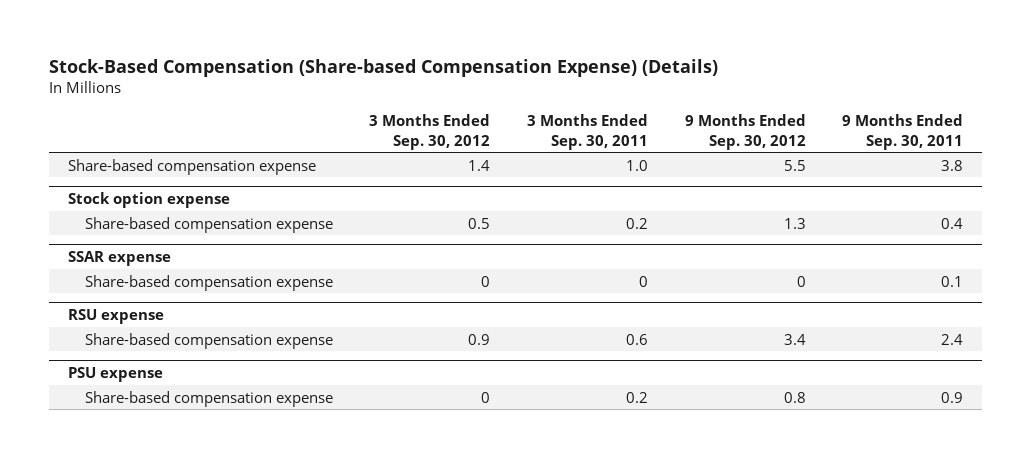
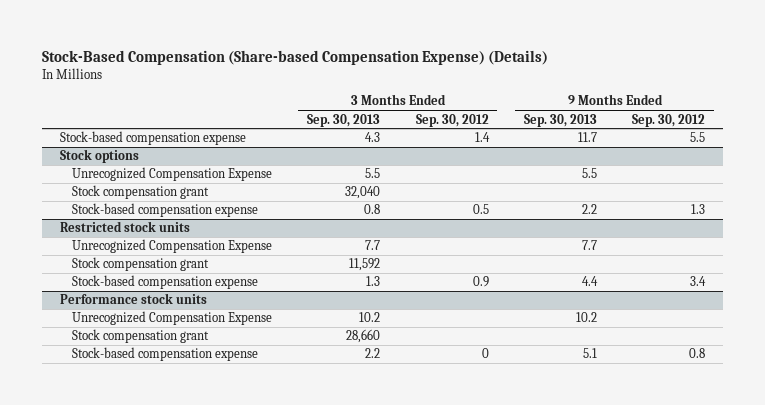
[527,114,649,150] 3 Months Ended Sep. 30, 2011 -> none
[842,114,964,150] 9 Months Ended Sep. 30, 2011 -> none
none -> [307,113,381,127] Sep. 30, 2013
none -> [523,113,597,127] Sep. 30, 2013
[67,251,171,267] SSAR expense -> none
[84,274,333,291] Share-based compensation expense -> none
[67,309,164,325] RSU expense -> none
[84,332,333,349] Share-based compensation expense -> none
[67,367,163,383] PSU expense -> none
[84,390,333,407] Share-based compensation expense -> none
[67,158,316,175] Share-based compensation expense -> [59,131,246,146] Stock-based compensation expense
[67,192,230,209] Stock option expense -> [59,149,139,164] Stock options
none -> [71,167,272,182] Unrecognized Compensation Expense
none -> [71,185,209,200] Stock compensation grant
[84,216,333,233] Share-based compensation expense -> [71,203,258,218] Stock-based compensation expense
none -> [59,221,190,233] Restricted stock units
none -> [71,239,272,254] Unrecognized Compensation Expense
none -> [71,257,209,272] Stock compensation grant
none -> [71,275,258,290] Stock-based compensation expense
none -> [59,293,207,305] Performance stock units
none -> [71,311,272,326] Unrecognized Compensation Expense
none -> [71,329,209,344] Stock compensation grant
none -> [71,347,258,362] Stock-based compensation expense

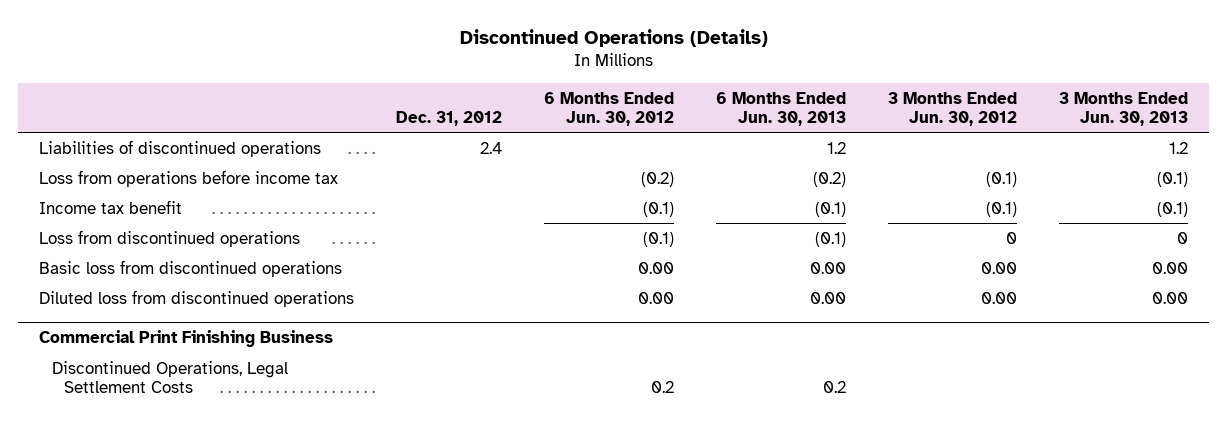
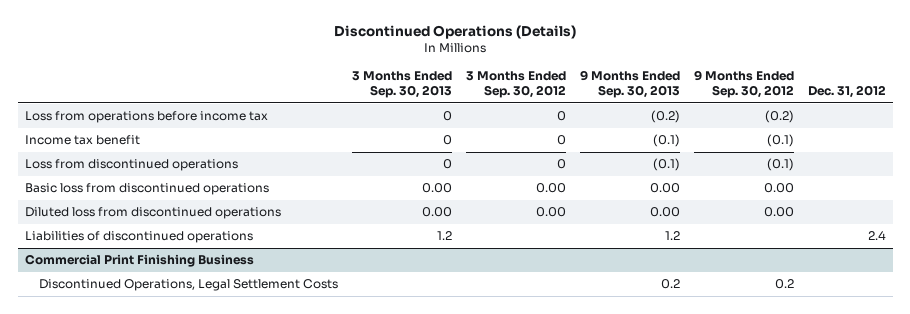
[544,91,675,126] 6 Months Ended Jun. 30, 2012 -> none
[716,91,847,126] 6 Months Ended Jun. 30, 2013 -> none
[888,91,1018,126] 3 Months Ended Jun. 30, 2012 -> none
[1059,91,1189,126] 3 Months Ended Jun. 30, 2013 -> none
none -> [351,71,452,99] 3 Months Ended Sep. 30, 2013
none -> [465,71,566,99] 3 Months Ended Sep. 30, 2012
none -> [579,70,680,99] 9 Months Ended Sep. 30, 2013
none -> [693,70,794,99] 9 Months Ended Sep. 30, 2012
[39,139,322,157] Liabilities of discontinued operations -> [24,231,253,244] Liabilities of discontinued operations

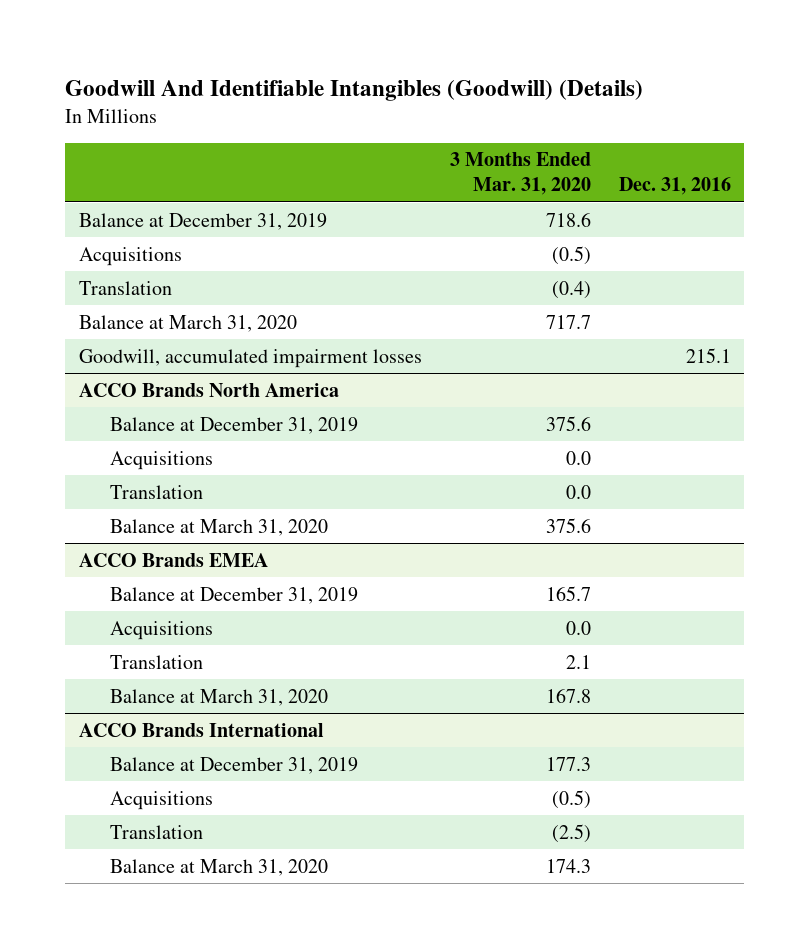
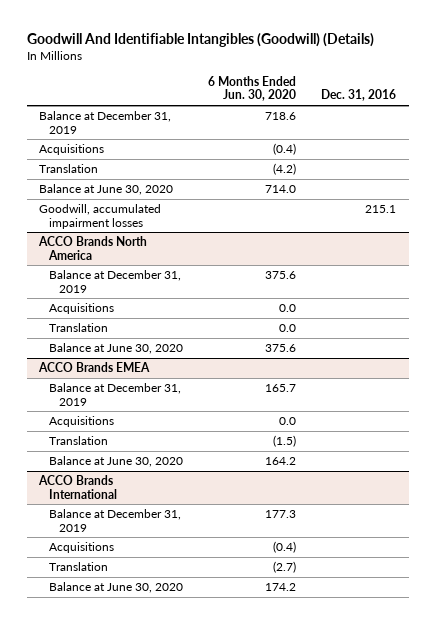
[449,152,591,196] 3 Months Ended Mar. 31, 2020 -> none
none -> [208,75,297,102] 6 Months Ended Jun. 30, 2020
[79,314,298,332] Balance at March 31, 2020 -> [39,184,174,196] Balance at June 30, 2020
[110,518,329,536] Balance at March 31, 2020 -> [49,343,184,355] Balance at June 30, 2020
[110,688,329,706] Balance at March 31, 2020 -> [49,456,184,468] Balance at June 30, 2020
[110,858,329,876] Balance at March 31, 2020 -> [49,582,184,594] Balance at June 30, 2020

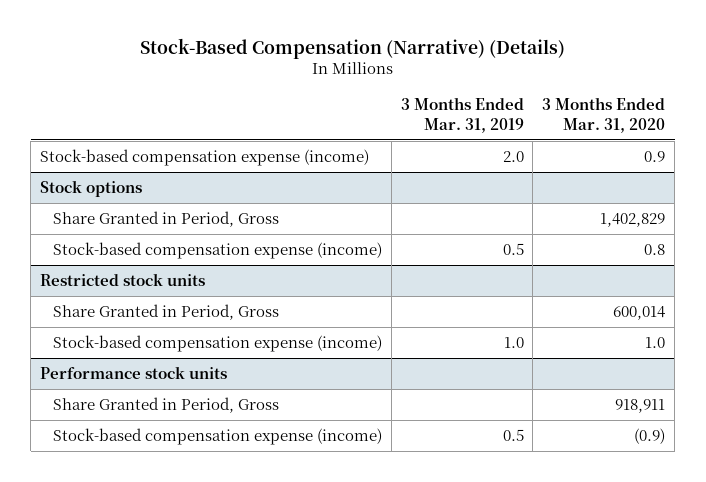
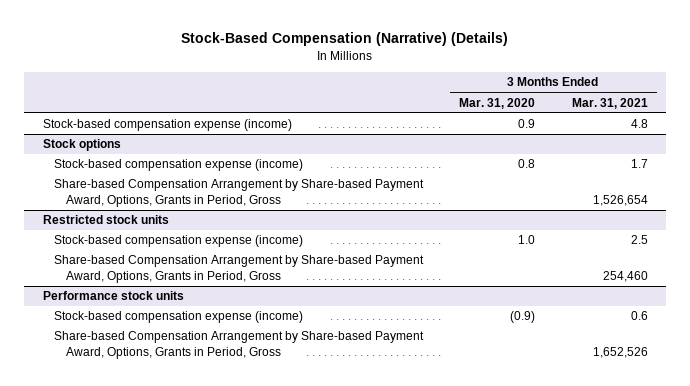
[400,97,524,133] 3 Months Ended Mar. 31, 2019 -> none
none -> [571,97,648,109] Mar. 31, 2021
[52,210,279,227] Share Granted in Period, Gross -> none
none -> [54,179,425,207] Share-based Compensation Arrangement by Share-based Payment Award, Options, Grants in Period, Gross
[52,303,279,320] Share Granted in Period, Gross -> none
none -> [54,255,425,283] Share-based Compensation Arrangement by Share-based Payment Award, Options, Grants in Period, Gross
[52,396,279,413] Share Granted in Period, Gross -> none
none -> [54,331,425,359] Share-based Compensation Arrangement by Share-based Payment Award, Options, Grants in Period, Gross

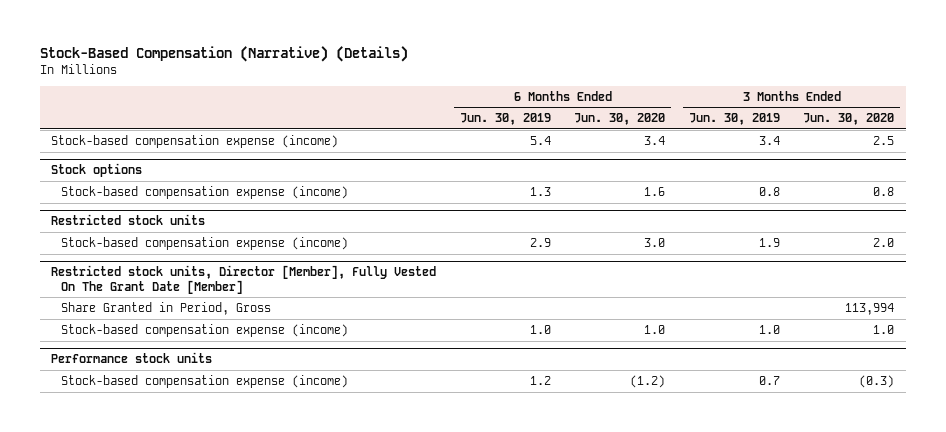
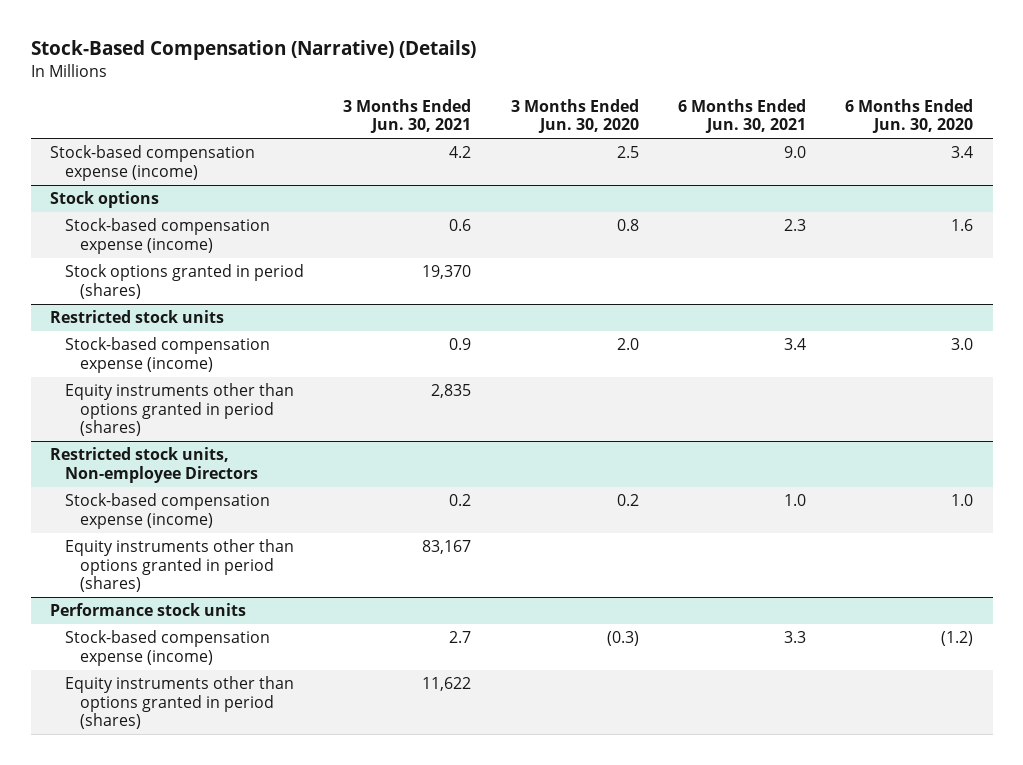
[459,113,551,126] Jun. 30, 2019 -> none
[688,113,780,126] Jun. 30, 2019 -> none
none -> [343,98,472,134] 3 Months Ended Jun. 30, 2021
none -> [677,98,806,134] 6 Months Ended Jun. 30, 2021
none -> [65,264,305,299] Stock options granted in period (shares)
[51,265,437,294] Restricted stock units, Director [Member], Fully Vested On The Grant Date [Member] -> none
[60,301,271,315] Share Granted in Period, Gross -> none
[60,323,348,337] Stock-based compensation expense (income) -> none
none -> [65,383,295,437] Equity instruments other than options granted in period (shares)
none -> [50,447,259,483] Restricted stock units, Non-employee Directors
none -> [65,493,271,529] Stock-based compensation expense (income)
none -> [65,539,295,593] Equity instruments other than options granted in period (shares)
none -> [65,676,295,730] Equity instruments other than options granted in period (shares)

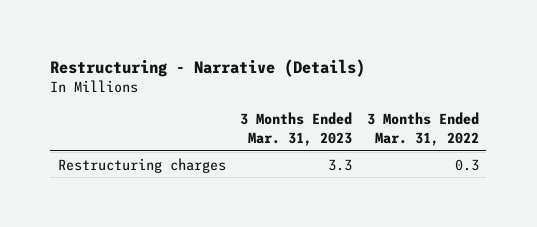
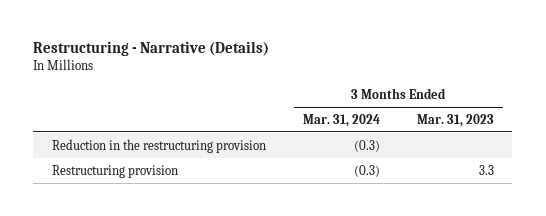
[367,112,480,147] 3 Months Ended Mar. 31, 2022 -> none
none -> [302,113,380,127] Mar. 31, 2024
none -> [51,138,266,153] Reduction in the restructuring provision
[57,157,226,173] Restructuring charges -> [51,164,178,178] Restructuring provision

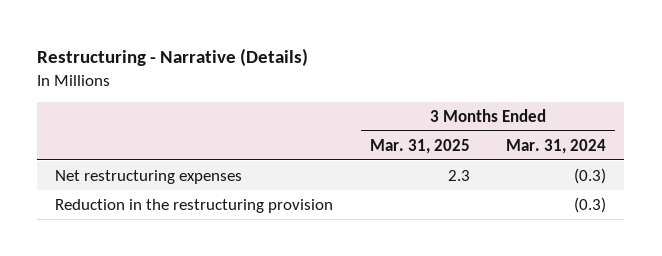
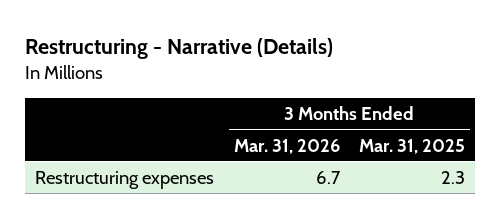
[506,138,607,154] Mar. 31, 2024 -> none
none -> [233,138,340,154] Mar. 31, 2026
[55,198,334,213] Reduction in the restructuring provision -> none
[55,169,243,184] Net restructuring expenses -> [35,171,215,190] Restructuring expenses

